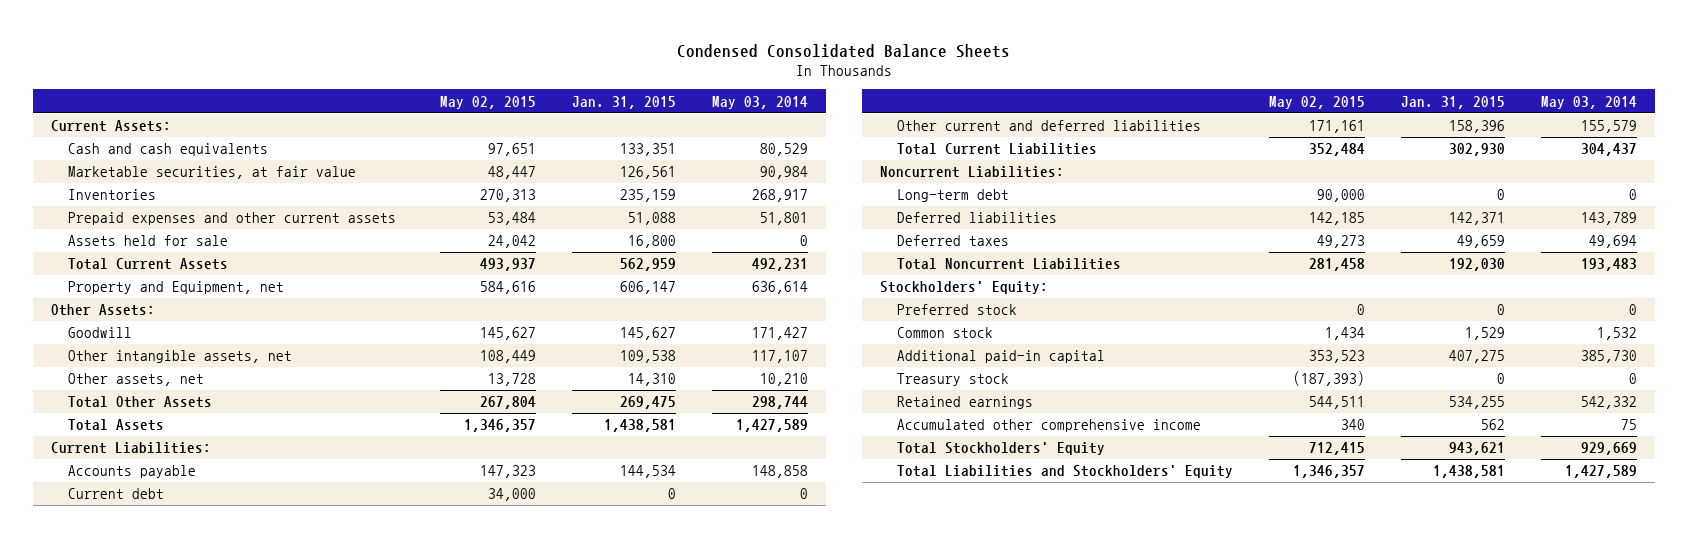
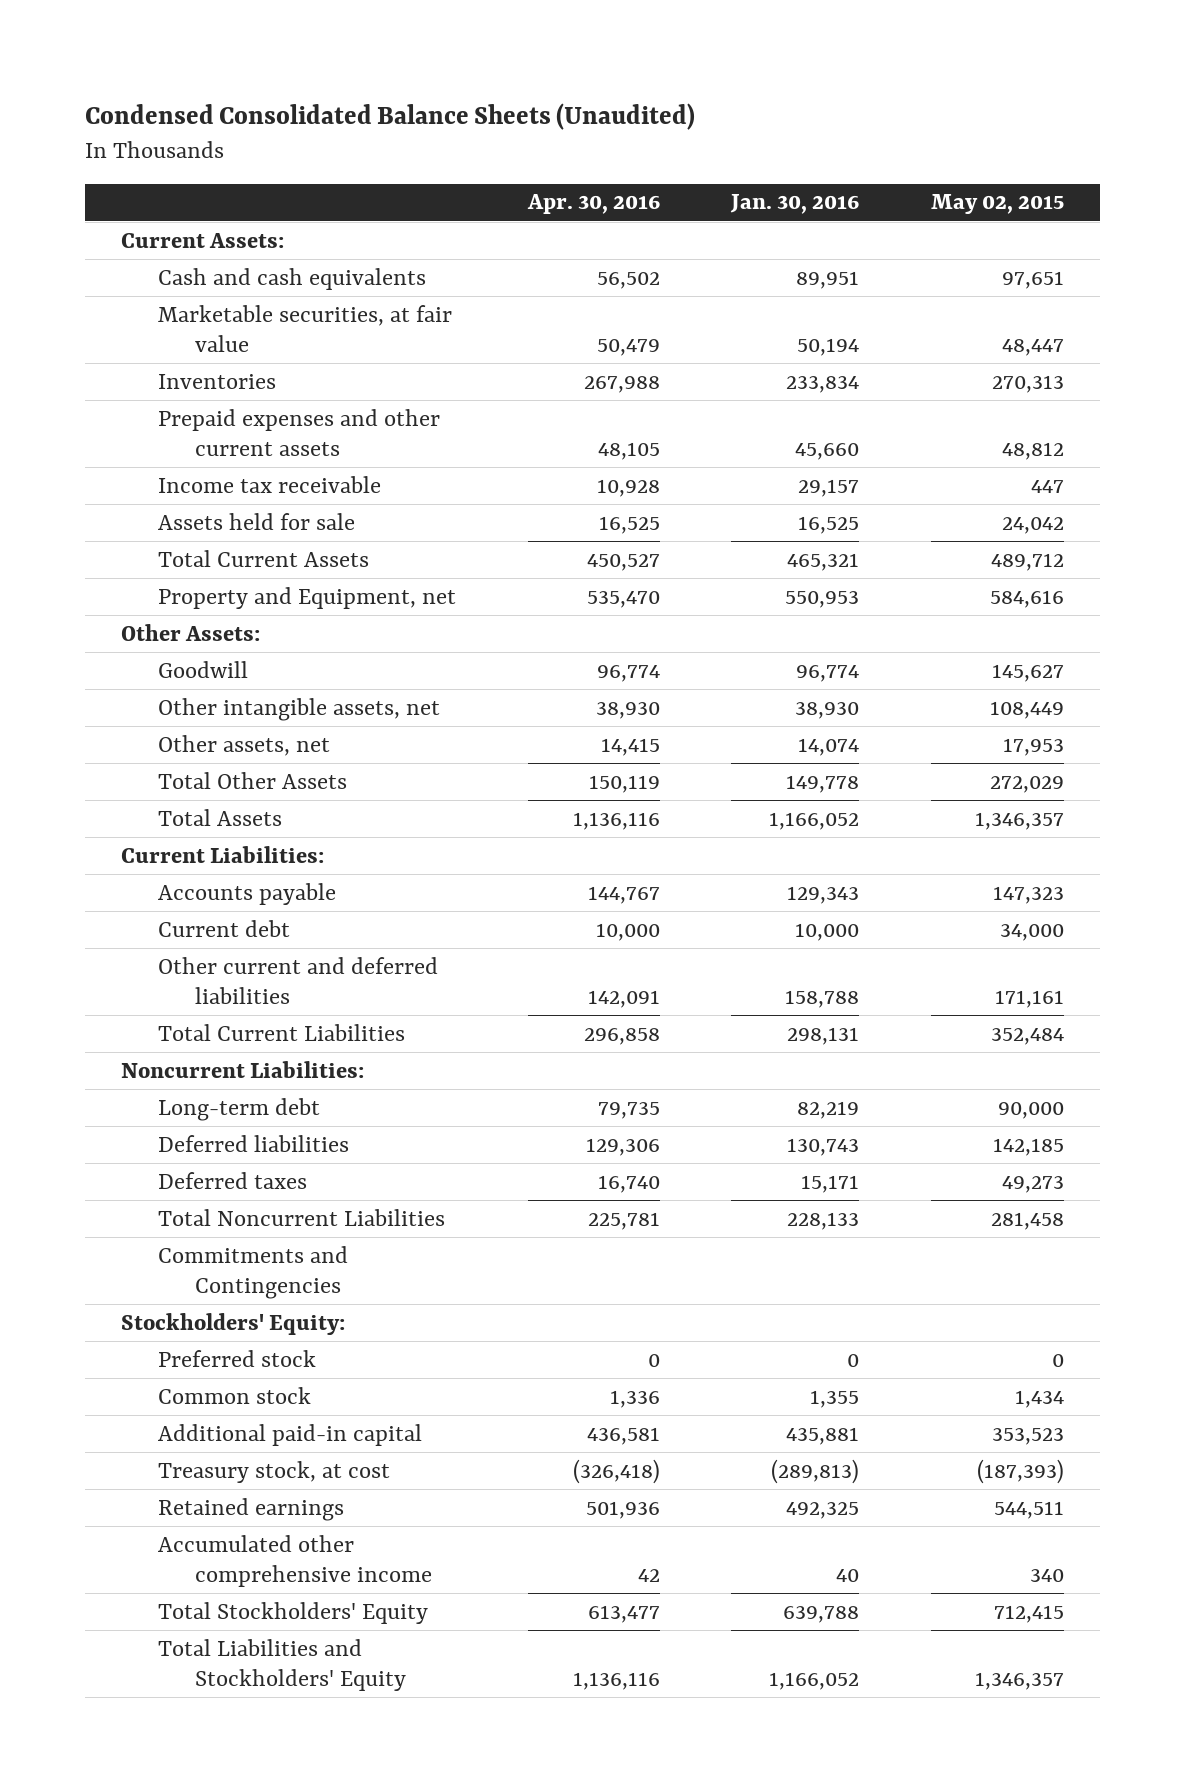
[677,43,1011,58] Condensed Consolidated Balance Sheets -> [84,103,695,131] Condensed Consolidated Balance Sheets (Unaudited)
[572,95,677,109] Jan. 31, 2015 -> none
[712,95,809,109] May 03, 2014 -> none
none -> [526,194,660,215] Apr. 30, 2016
none -> [730,194,860,215] Jan. 30, 2016
[488,212,537,226] 53,484 -> [1001,441,1064,460] 48,812
none -> [158,475,382,493] Income tax receivable
[480,258,537,272] 493,937 -> [990,552,1064,571] 489,712
[488,373,537,387] 13,728 -> [1002,737,1064,756] 17,953
[480,396,537,410] 267,804 -> [989,775,1064,793] 272,029
none -> [158,1245,349,1299] Commitments and Contingencies
[897,373,1010,387] Treasury stock -> [158,1460,391,1483] Treasury stock, at cost

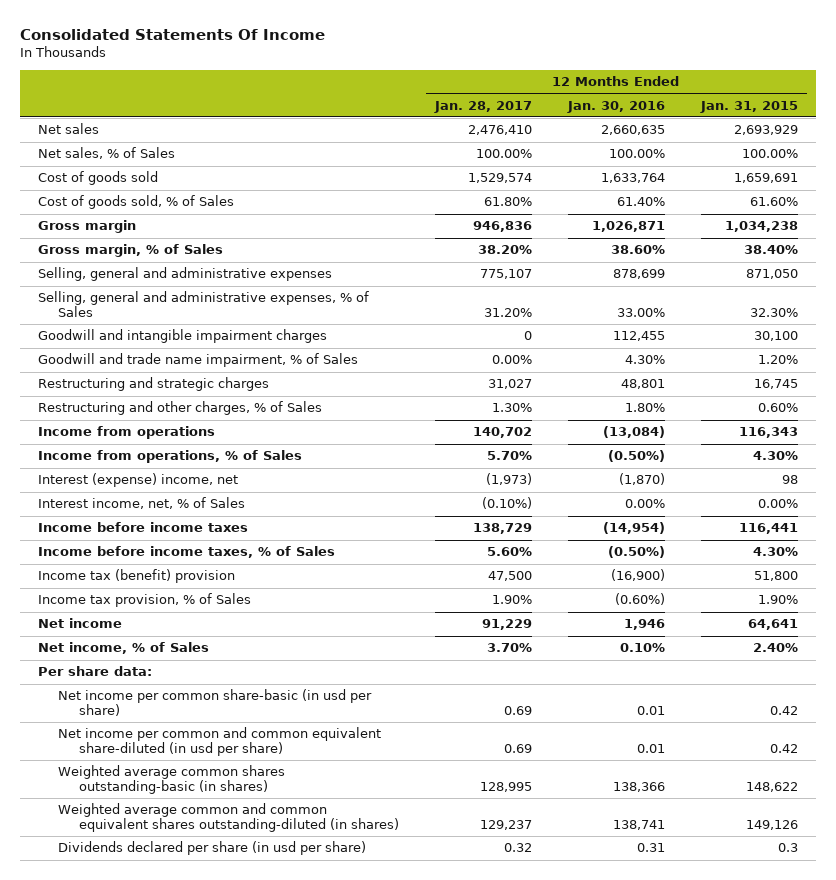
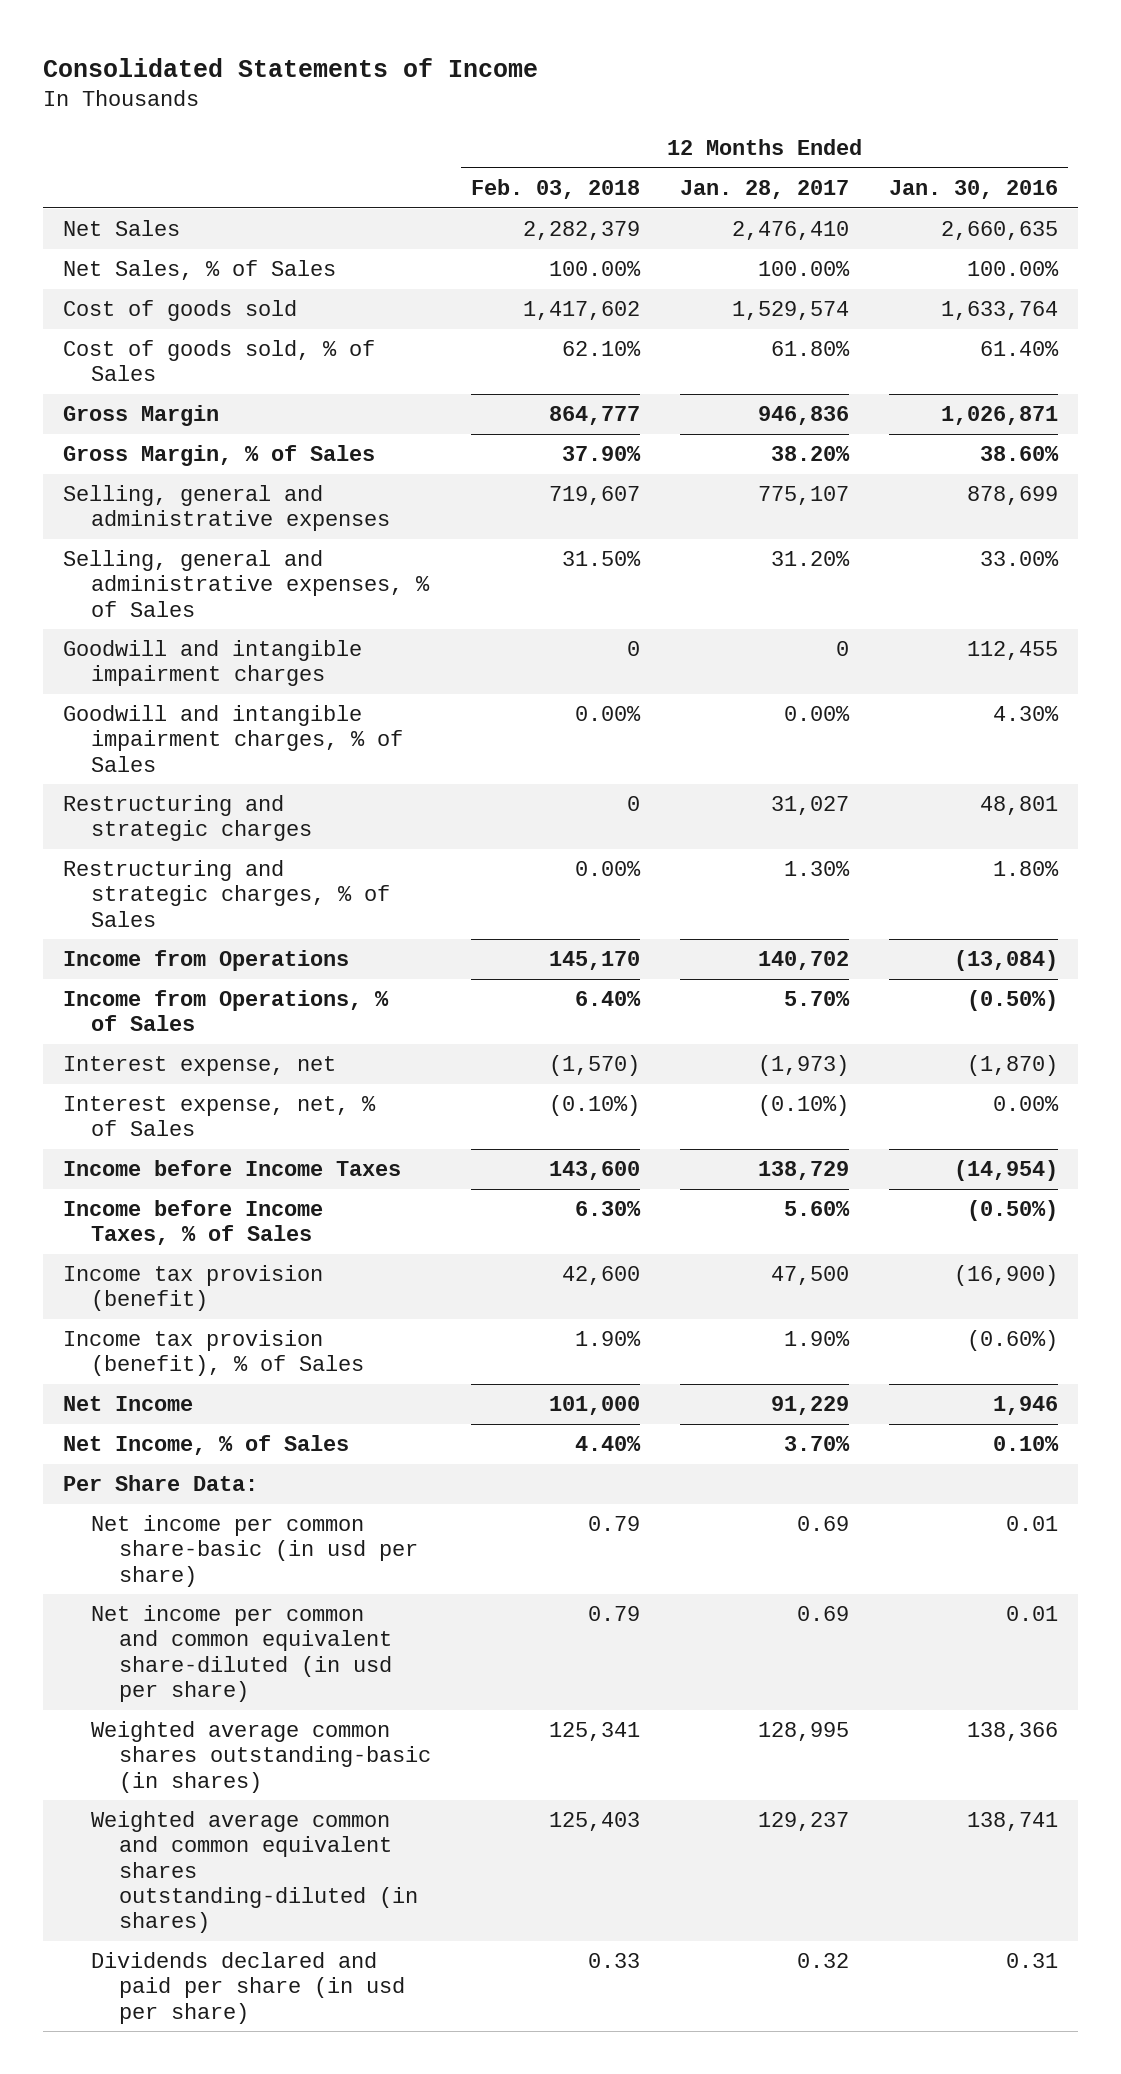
[20,28,326,40] Consolidated Statements Of Income -> [42,57,538,77] Consolidated Statements of Income
[699,100,798,113] Jan. 31, 2015 -> none
none -> [471,179,641,200] Feb. 03, 2018
[38,123,100,135] Net sales -> [62,220,180,237] Net Sales
[38,147,176,160] Net sales, % of Sales -> [62,260,336,281] Net Sales, % of Sales
[38,220,137,234] Gross margin -> [62,405,219,427] Gross Margin
[38,244,224,258] Gross margin, % of Sales -> [62,445,375,467] Gross Margin, % of Sales
[38,353,359,368] Goodwill and trade name impairment, % of Sales -> [62,705,404,772] Goodwill and intangible impairment charges, % of Sales
[38,401,323,416] Restructuring and other charges, % of Sales -> [62,860,391,927] Restructuring and strategic charges, % of Sales
[38,426,216,440] Income from operations -> [62,950,349,972] Income from Operations
[38,450,303,464] Income from operations, % of Sales -> [62,990,389,1032] Income from Operations, % of Sales
[38,473,239,488] Interest (expense) income, net -> [62,1056,336,1077] Interest expense, net
[38,497,246,510] Interest income, net, % of Sales -> [62,1096,376,1137] Interest expense, net, % of Sales
[38,522,249,533] Income before income taxes -> [62,1160,401,1177] Income before Income Taxes
[38,546,336,559] Income before income taxes, % of Sales -> [62,1200,323,1246] Income before Income Taxes, % of Sales
[38,569,236,584] Income tax (benefit) provision -> [62,1265,323,1312] Income tax provision (benefit)
[38,593,252,608] Income tax provision, % of Sales -> [62,1330,365,1377] Income tax provision (benefit), % of Sales
[38,618,123,629] Net income -> [62,1396,193,1412] Net Income
[38,642,210,655] Net income, % of Sales -> [62,1435,349,1456] Net Income, % of Sales
[38,666,153,677] Per share data: -> [62,1475,258,1492] Per Share Data:
[58,841,367,856] Dividends declared per share (in usd per share) -> [91,1952,406,2024] Dividends declared and paid per share (in usd per share)

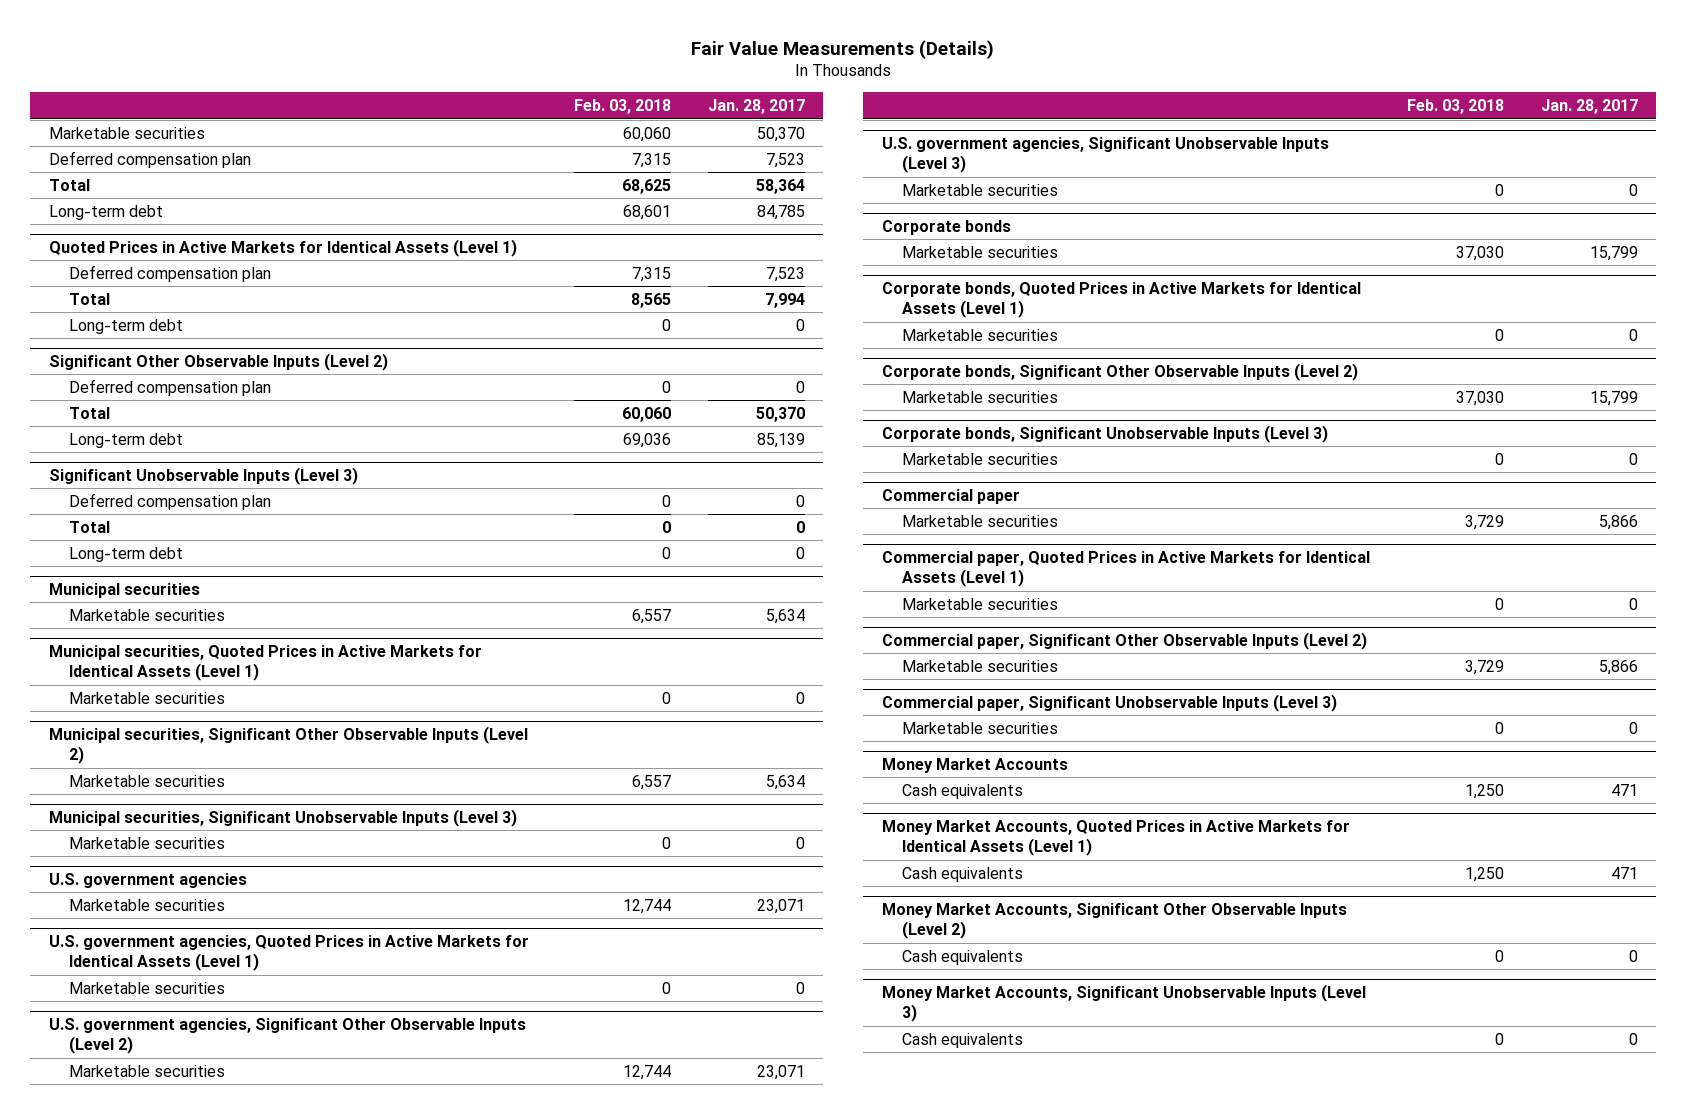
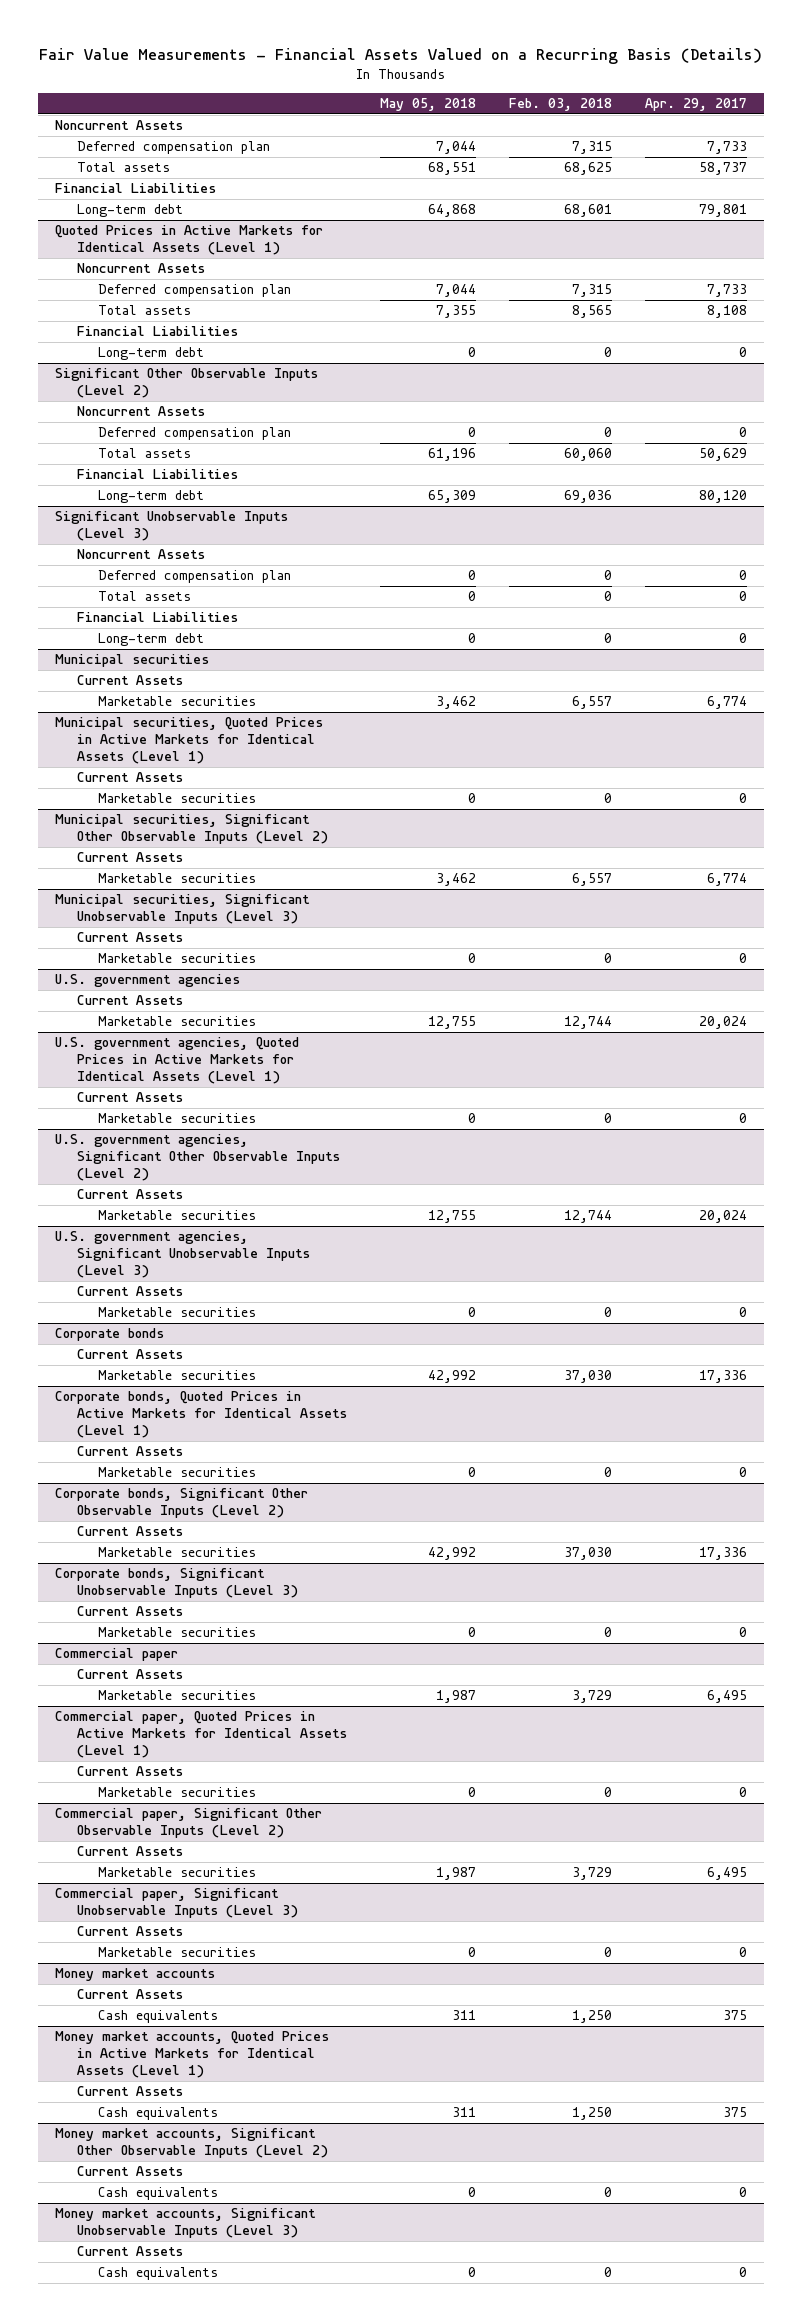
[691,39,995,59] Fair Value Measurements (Details) -> [38,47,762,64] Fair Value Measurements - Financial Assets Valued on a Recurring Basis (Details)
[707,99,805,115] Jan. 28, 2017 -> none
none -> [379,98,476,112] May 05, 2018
none -> [645,98,748,112] Apr. 29, 2017
[48,126,205,139] Marketable securities -> none
none -> [54,120,183,131] Noncurrent Assets
[48,178,90,191] Total -> [76,162,170,173] Total assets
none -> [54,183,216,194] Financial Liabilities
none -> [76,263,205,274] Noncurrent Assets
[69,292,111,305] Total -> [98,305,192,316] Total assets
none -> [76,326,238,337] Financial Liabilities
none -> [76,406,205,417] Noncurrent Assets
[69,406,111,419] Total -> [98,448,192,459] Total assets
none -> [76,469,238,480] Financial Liabilities
none -> [76,549,205,560] Noncurrent Assets
[69,520,111,533] Total -> [98,591,192,602] Total assets
none -> [76,612,238,623] Financial Liabilities
none -> [76,675,183,686] Current Assets
none -> [76,772,183,783] Current Assets
none -> [76,852,183,863] Current Assets
none -> [76,932,183,943] Current Assets
none -> [76,995,183,1006] Current Assets
none -> [76,1092,183,1103] Current Assets
none -> [76,1189,183,1200] Current Assets
none -> [76,1286,183,1297] Current Assets
none -> [76,1349,183,1360] Current Assets
none -> [76,1446,183,1457] Current Assets
none -> [76,1526,183,1537] Current Assets
none -> [76,1606,183,1617] Current Assets
none -> [76,1669,183,1680] Current Assets
none -> [76,1766,183,1777] Current Assets
none -> [76,1846,183,1857] Current Assets
none -> [76,1926,183,1937] Current Assets
[881,757,1068,773] Money Market Accounts -> [54,1968,215,1982] Money market accounts
none -> [76,1989,183,2000] Current Assets
[881,819,1350,857] Money Market Accounts, Quoted Prices in Active Markets for Identical Assets (Level 1) -> [54,2031,329,2079] Money market accounts, Quoted Prices in Active Markets for Identical Assets (Level 1)
none -> [76,2086,183,2097] Current Assets
[881,902,1347,940] Money Market Accounts, Significant Other Observable Inputs (Level 2) -> [54,2128,328,2159] Money market accounts, Significant Other Observable Inputs (Level 2)
none -> [76,2166,183,2177] Current Assets
[881,983,1366,1023] Money Market Accounts, Significant Unobservable Inputs (Level 3) -> [54,2208,316,2239] Money market accounts, Significant Unobservable Inputs (Level 3)
none -> [76,2246,183,2257] Current Assets

